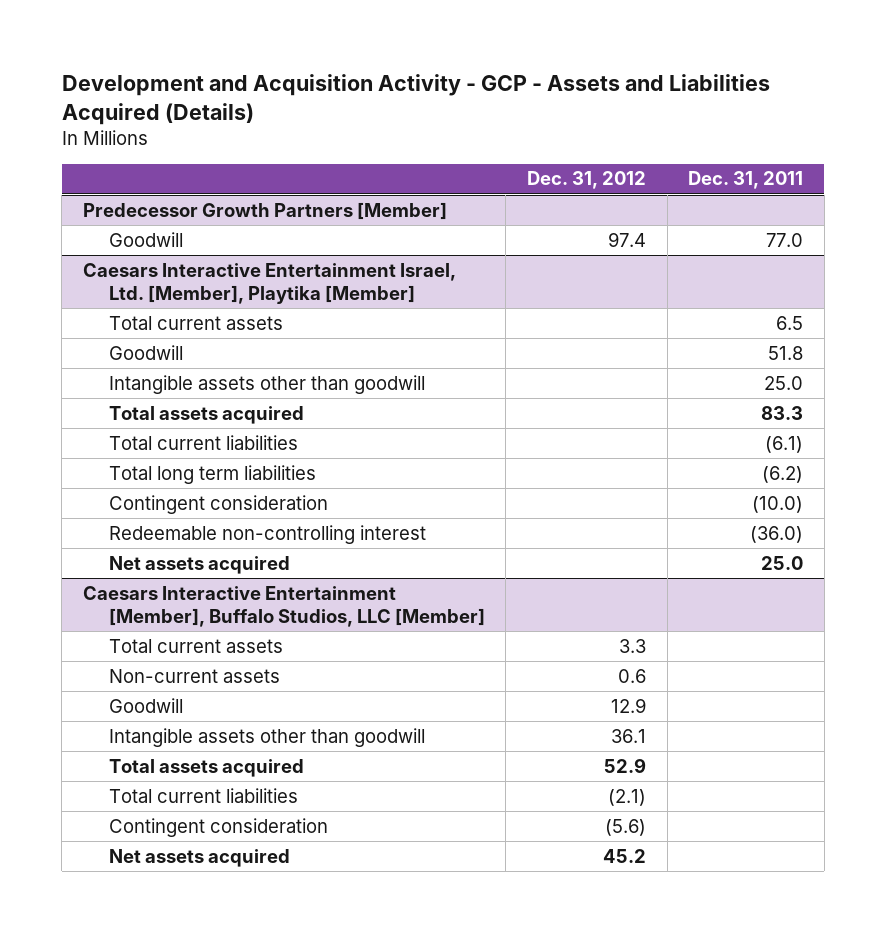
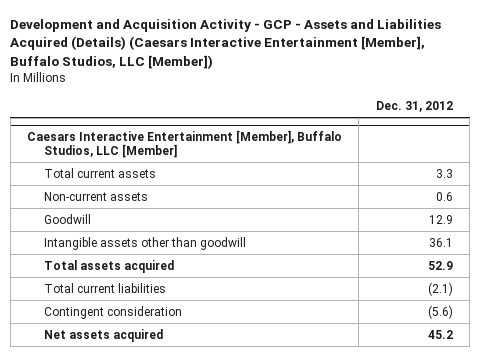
[61,73,770,125] Development and Acquisition Activity - GCP - Assets and Liabilities Acquired (Details) -> [10,18,442,69] Development and Acquisition Activity - GCP - Assets and Liabilities Acquired (Details) (Caesars Interactive Entertainment [Member], Buffalo Studios, LLC [Member])
[688,171,804,190] Dec. 31, 2011 -> none
[82,201,447,220] Predecessor Growth Partners [Member] -> none
[108,231,183,247] Goodwill -> none
[82,262,456,304] Caesars Interactive Entertainment Israel, Ltd. [Member], Playtika [Member] -> none
[108,315,283,330] Total current assets -> none
[108,344,183,360] Goodwill -> none
[108,374,425,394] Intangible assets other than goodwill -> none
[108,405,304,424] Total assets acquired -> none
[108,434,298,450] Total current liabilities -> none
[108,464,316,484] Total long term liabilities -> none
[108,494,328,514] Contingent consideration -> none
[108,524,426,544] Redeemable non-controlling interest -> none
[108,555,290,574] Net assets acquired -> none

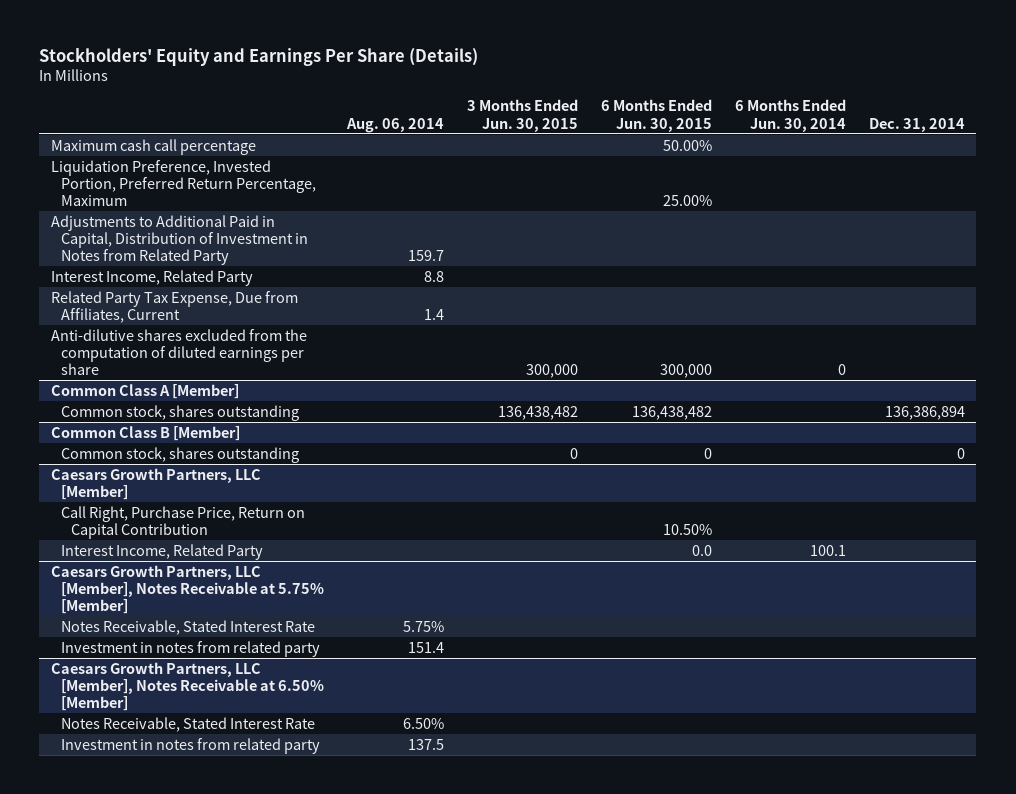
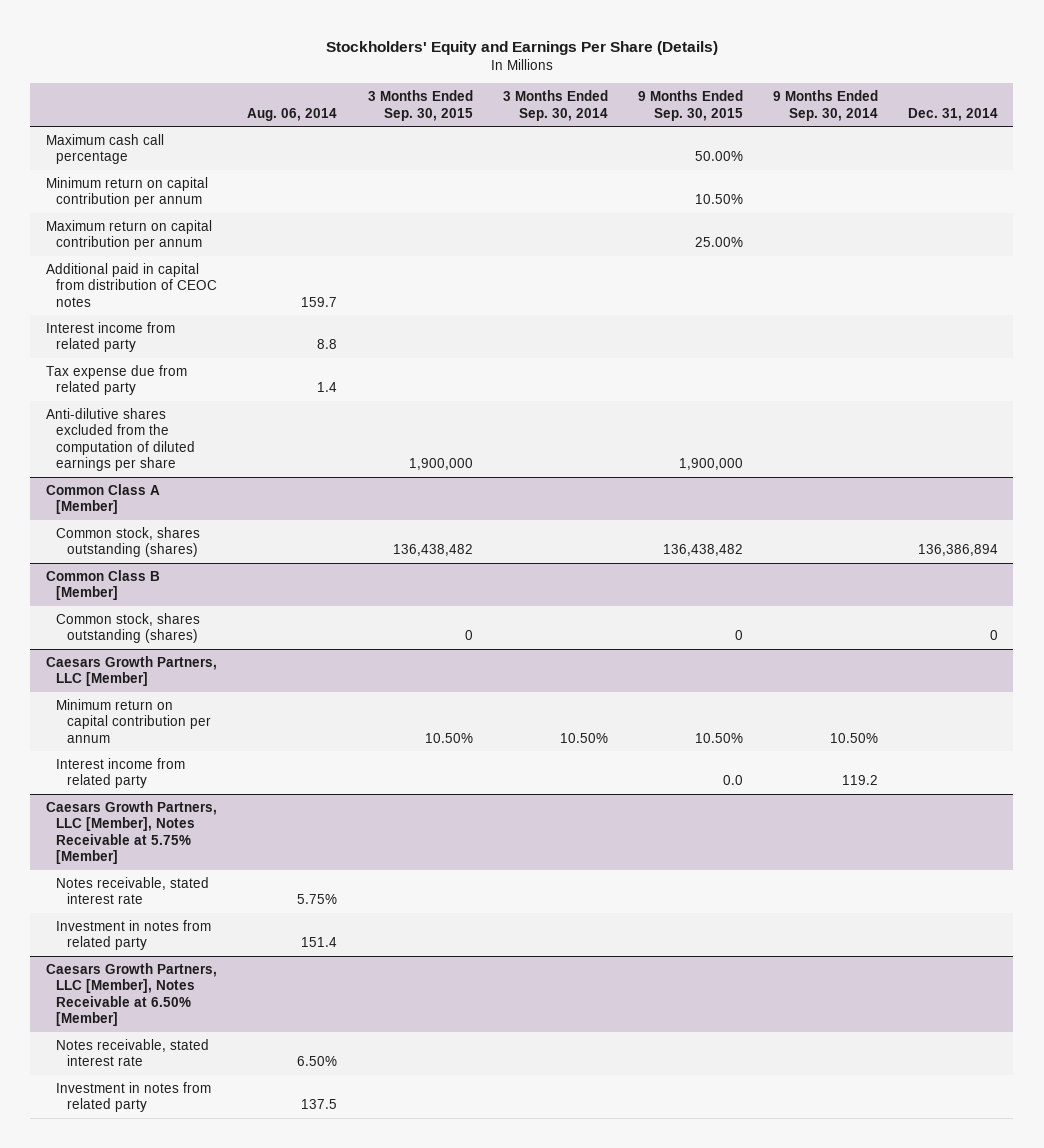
[466,99,578,132] 3 Months Ended Jun. 30, 2015 -> none
[600,99,712,132] 6 Months Ended Jun. 30, 2015 -> none
[734,99,846,132] 6 Months Ended Jun. 30, 2014 -> none
none -> [367,90,473,121] 3 Months Ended Sep. 30, 2015
none -> [502,90,608,121] 3 Months Ended Sep. 30, 2014
none -> [638,90,744,121] 9 Months Ended Sep. 30, 2015
none -> [773,90,879,121] 9 Months Ended Sep. 30, 2014
none -> [45,176,208,208] Minimum return on capital contribution per annum
[50,159,316,207] Liquidation Preference, Invested Portion, Preferred Return Percentage, Maximum -> [45,219,212,251] Maximum return on capital contribution per annum
[50,214,308,266] Adjustments to Additional Paid in Capital, Distribution of Investment in Notes from Related Party -> [45,262,218,307] Additional paid in capital from distribution of CEOC notes
[50,269,253,286] Interest Income, Related Party -> [45,321,175,353] Interest income from related party
[50,290,298,323] Related Party Tax Expense, Due from Affiliates, Current -> [45,364,187,396] Tax expense due from related party
[60,404,299,421] Common stock, shares outstanding -> [56,526,201,558] Common stock, shares outstanding (shares)
[60,446,299,463] Common stock, shares outstanding -> [56,612,201,644] Common stock, shares outstanding (shares)
[60,505,305,539] Call Right, Purchase Price, Return on Capital Contribution -> [56,698,212,743] Minimum return on capital contribution per annum
[60,543,263,560] Interest Income, Related Party -> [56,757,186,789] Interest income from related party
[60,619,315,635] Notes Receivable, Stated Interest Rate -> [56,876,210,905] Notes receivable, stated interest rate
[60,716,315,732] Notes Receivable, Stated Interest Rate -> [56,1038,210,1067] Notes receivable, stated interest rate

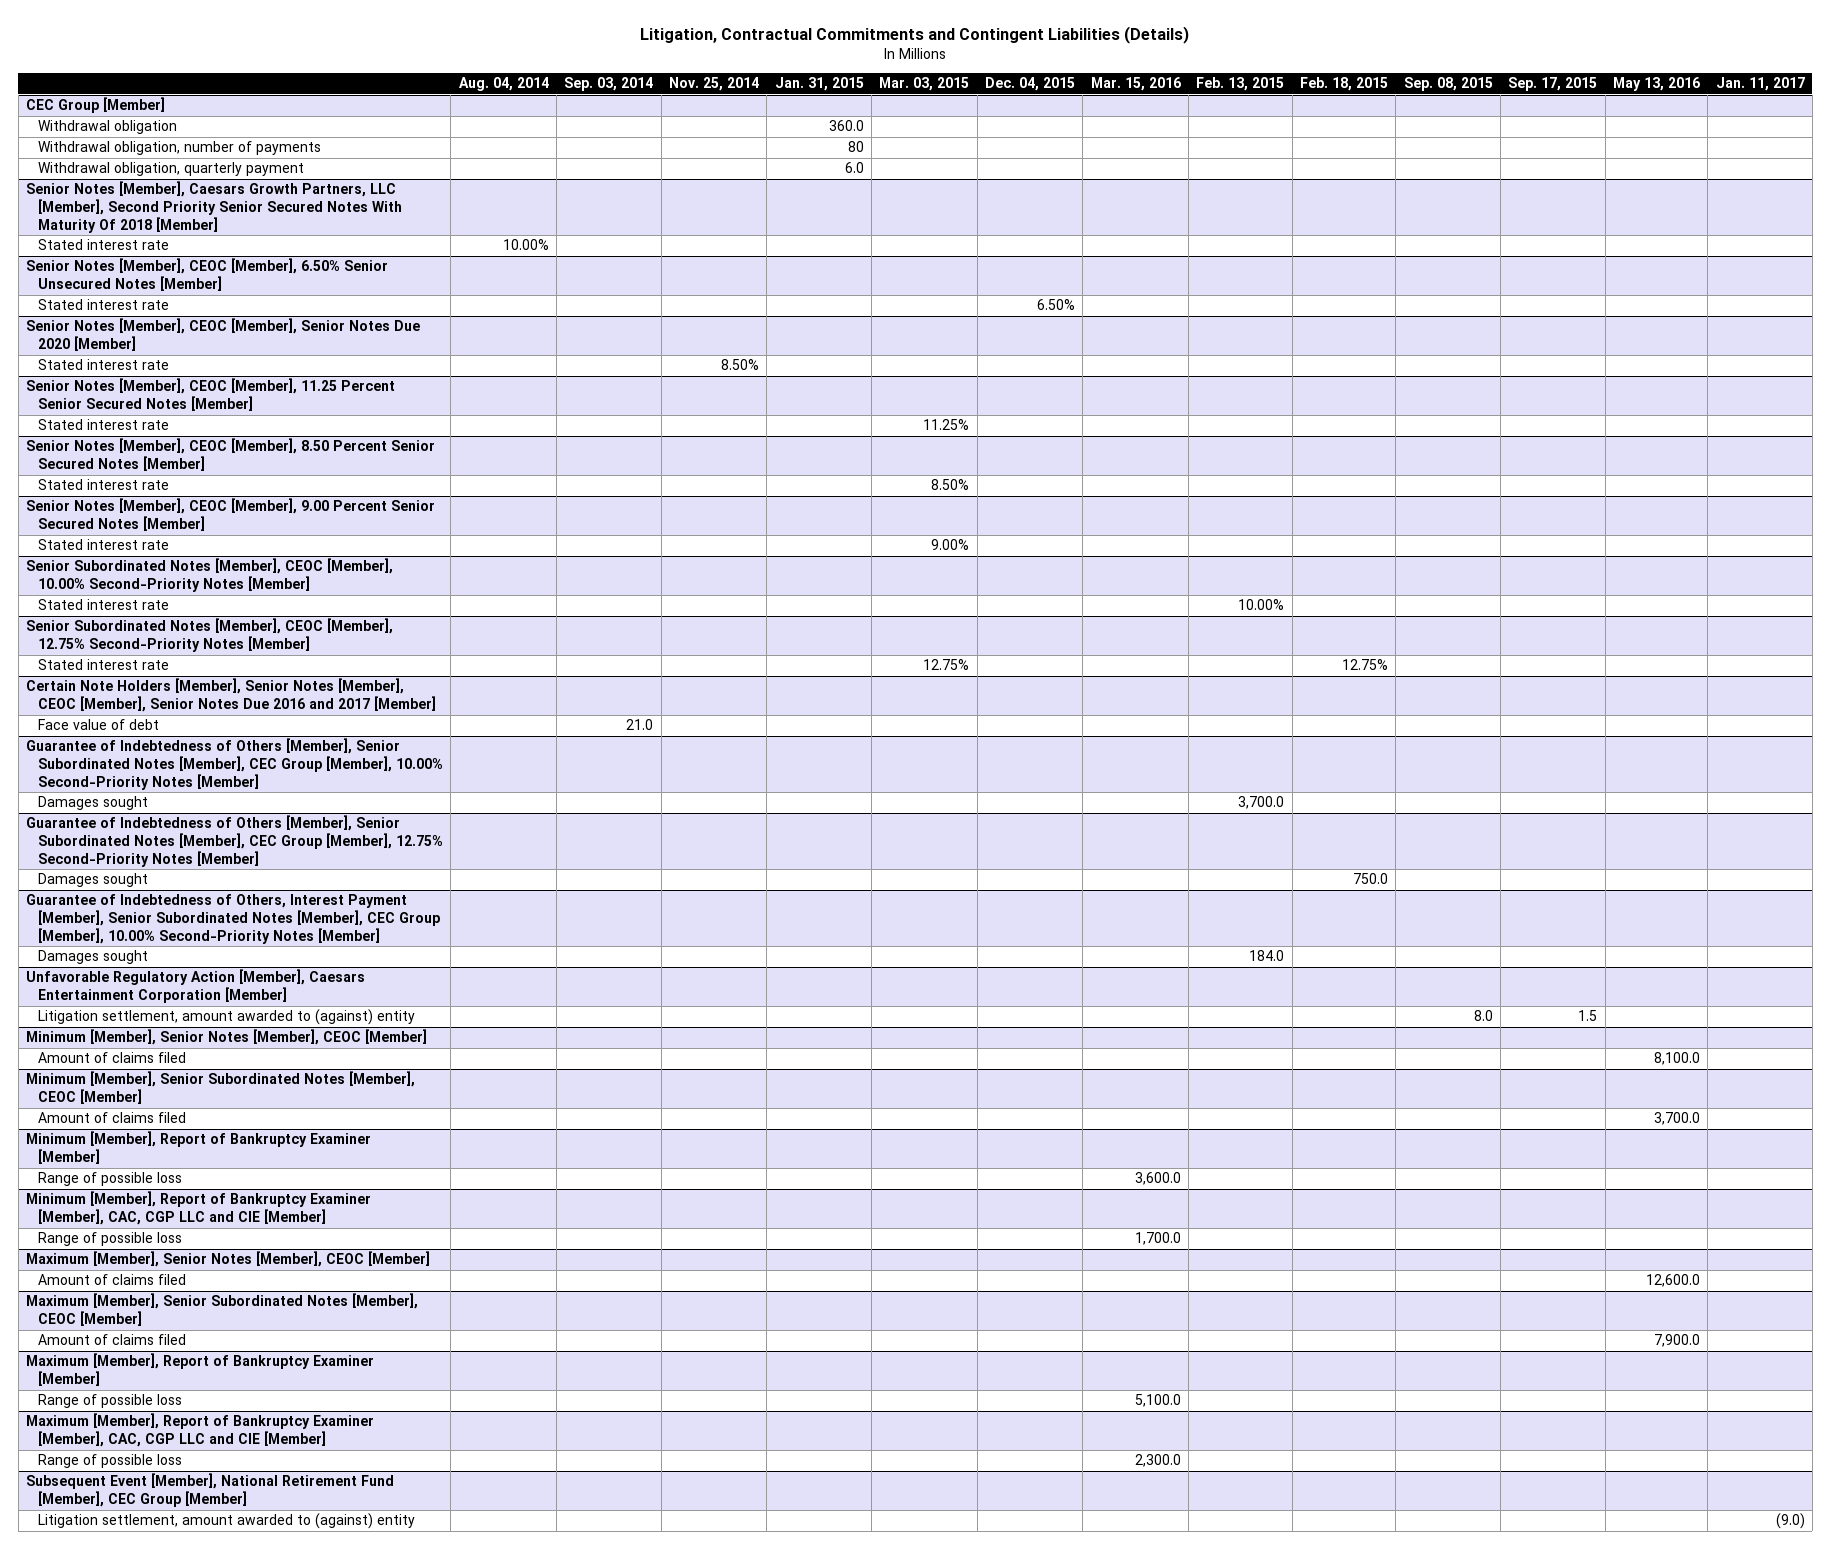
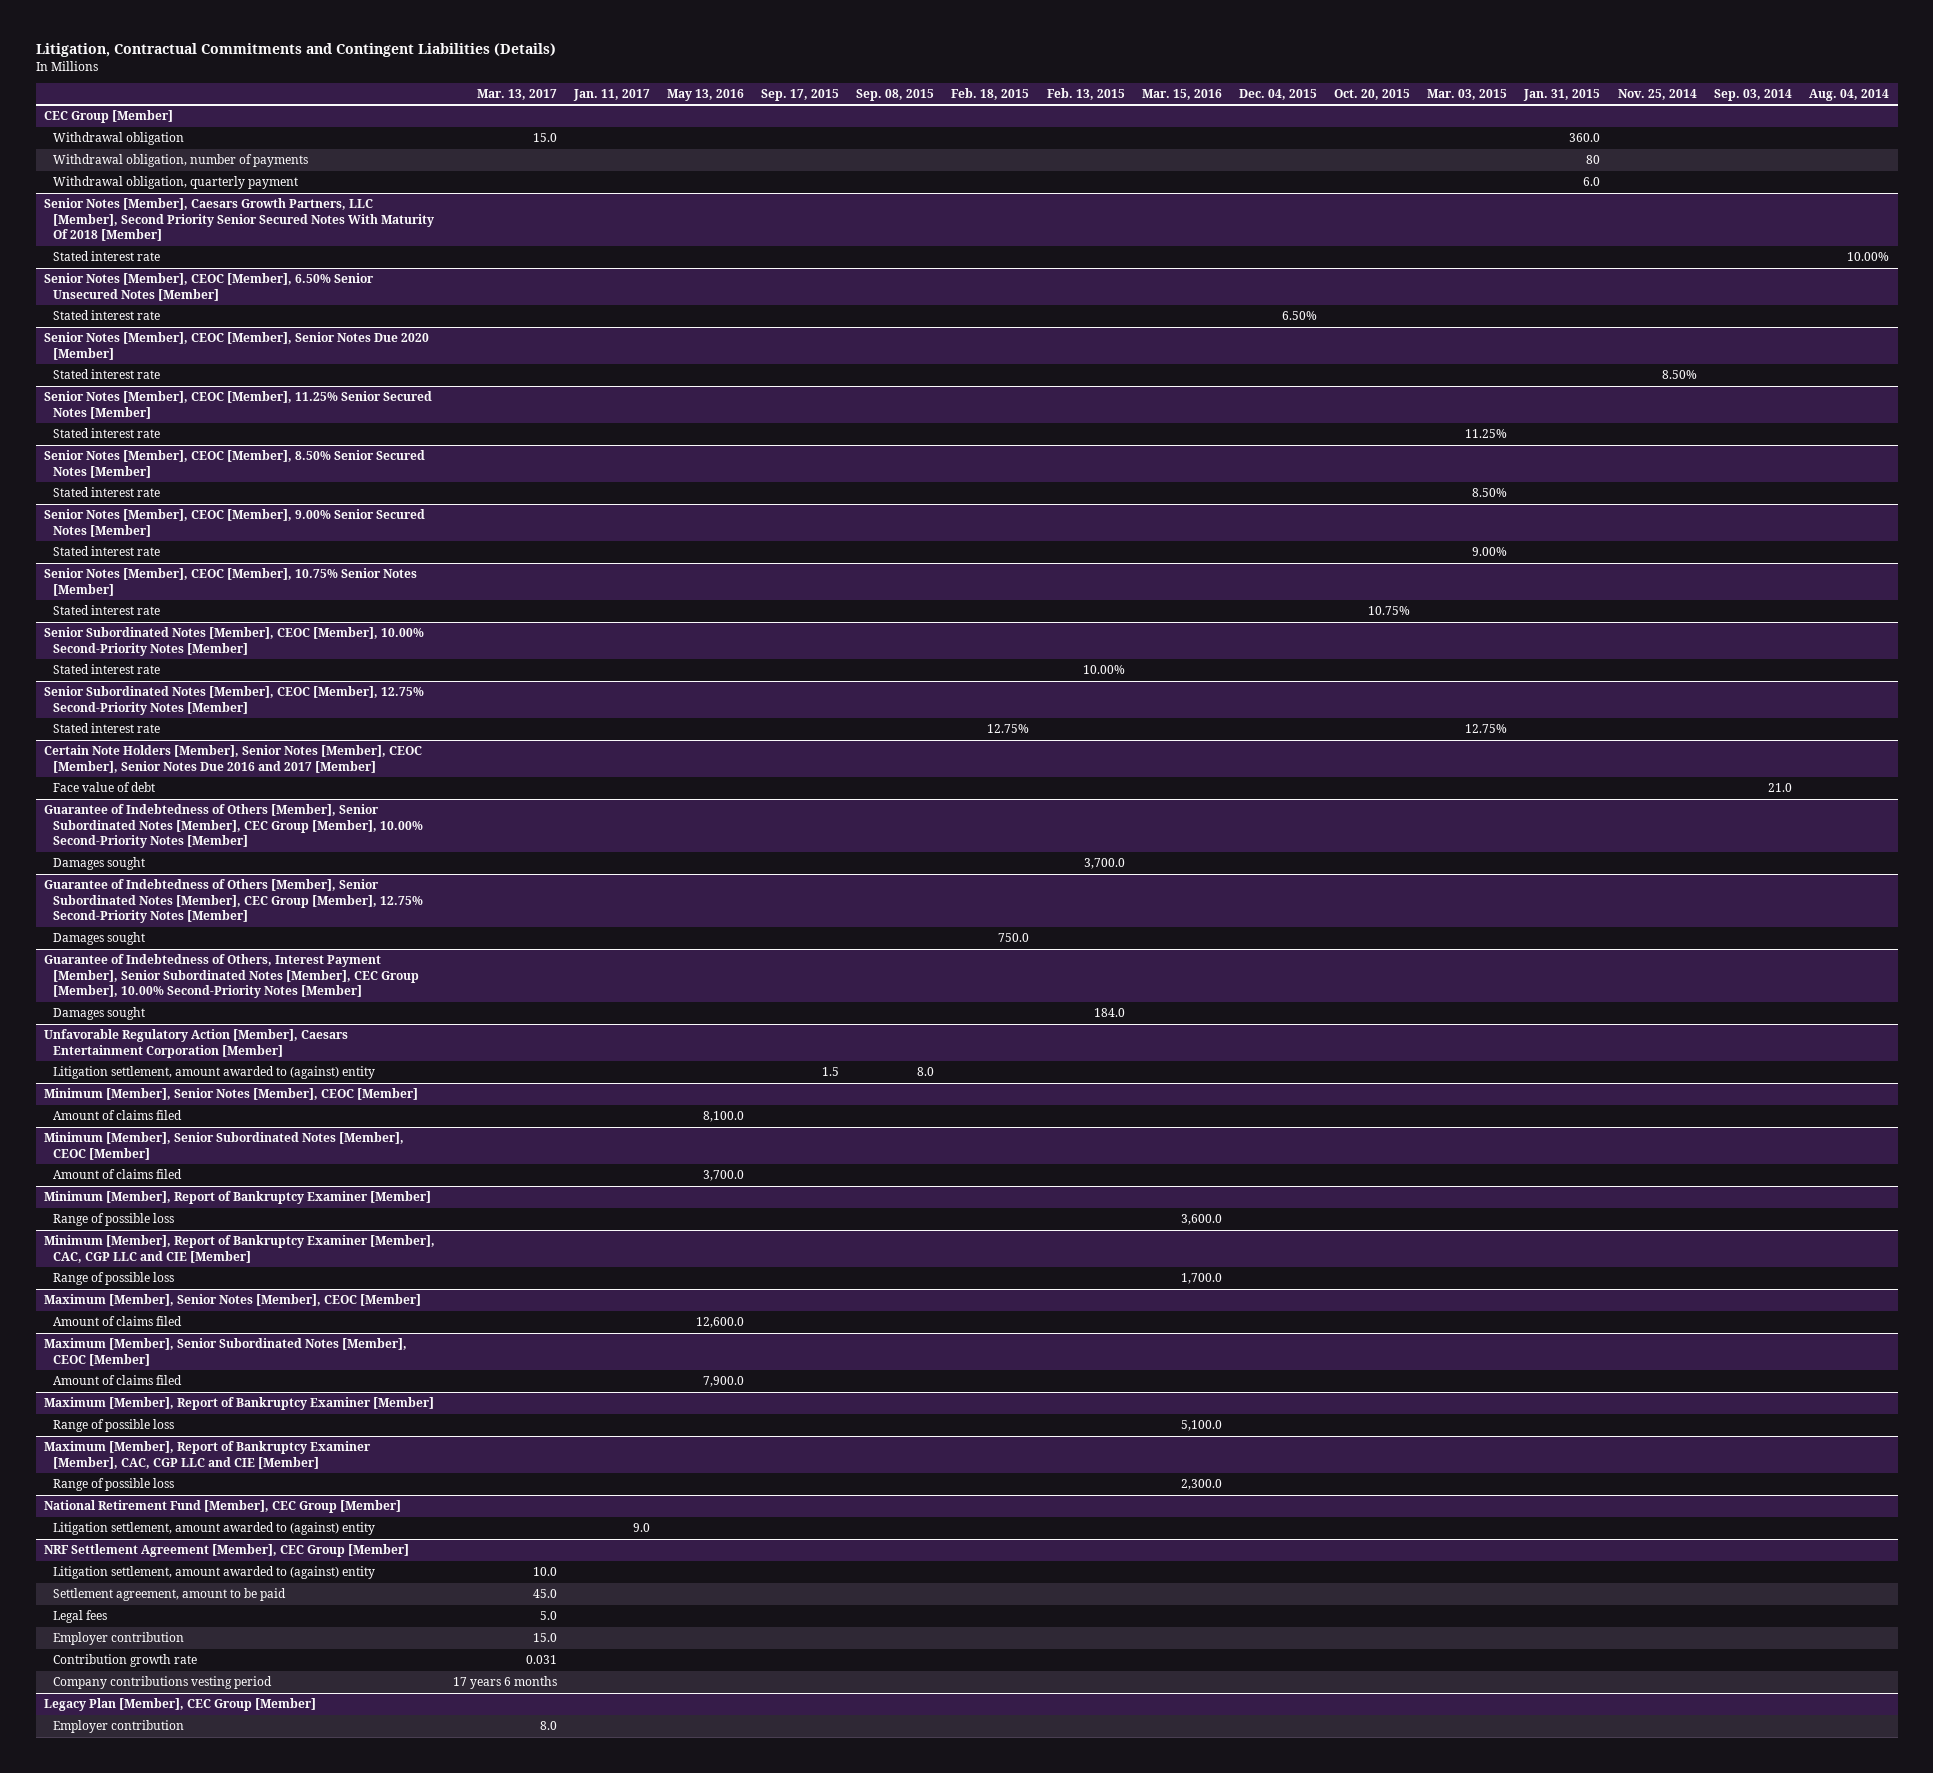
none -> [476,88,557,100] Mar. 13, 2017
none -> [1334,88,1411,100] Oct. 20, 2015
[26,378,396,412] Senior Notes [Member], CEOC [Member], 11.25 Percent Senior Secured Notes [Member] -> [44,391,433,419] Senior Notes [Member], CEOC [Member], 11.25% Senior Secured Notes [Member]
[26,438,436,472] Senior Notes [Member], CEOC [Member], 8.50 Percent Senior Secured Notes [Member] -> [44,450,426,478] Senior Notes [Member], CEOC [Member], 8.50% Senior Secured Notes [Member]
[26,498,436,532] Senior Notes [Member], CEOC [Member], 9.00 Percent Senior Secured Notes [Member] -> [44,509,426,537] Senior Notes [Member], CEOC [Member], 9.00% Senior Secured Notes [Member]
none -> [44,568,418,596] Senior Notes [Member], CEOC [Member], 10.75% Senior Notes [Member]
none -> [53,605,161,616] Stated interest rate
[26,1473,395,1508] Subsequent Event [Member], National Retirement Fund [Member], CEC Group [Member] -> [44,1500,402,1514] National Retirement Fund [Member], CEC Group [Member]
[1775,1513,1805,1530] (9.0) -> [632,1523,650,1533] 9.0
none -> [44,1544,410,1558] NRF Settlement Agreement [Member], CEC Group [Member]
none -> [53,1566,376,1580] Litigation settlement, amount awarded to (against) entity
none -> [53,1588,287,1602] Settlement agreement, amount to be paid
none -> [53,1610,108,1624] Legal fees
none -> [53,1632,185,1646] Employer contribution
none -> [53,1654,198,1668] Contribution growth rate
none -> [53,1676,273,1690] Company contributions vesting period
none -> [44,1698,317,1712] Legacy Plan [Member], CEC Group [Member]
none -> [53,1720,185,1734] Employer contribution

